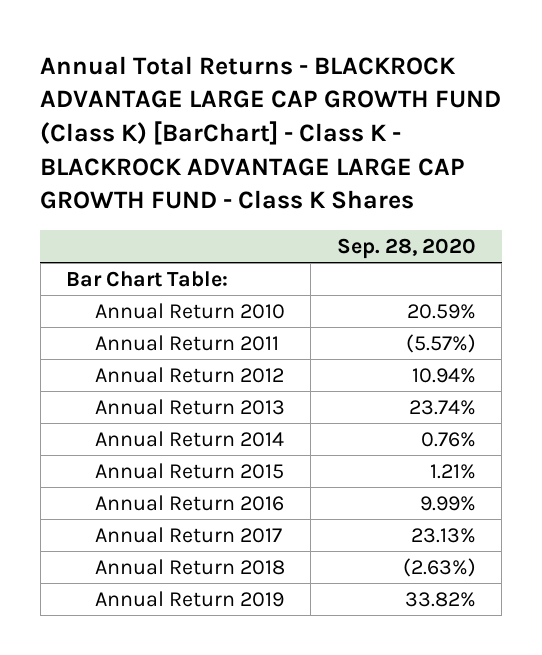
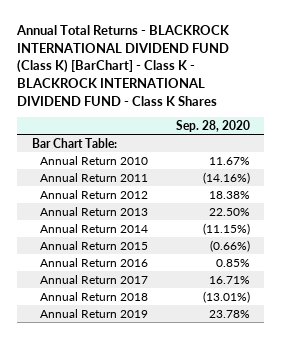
[40,55,502,210] Annual Total Returns - BLACKROCK ADVANTAGE LARGE CAP GROWTH FUND (Class K) [BarChart] - Class K - BLACKROCK ADVANTAGE LARGE CAP GROWTH FUND - Class K Shares -> [16,25,231,106] Annual Total Returns - BLACKROCK INTERNATIONAL DIVIDEND FUND (Class K) [BarChart] - Class K - BLACKROCK INTERNATIONAL DIVIDEND FUND - Class K Shares
[406,303,476,319] 20.59% -> [209,156,251,165] 11.67%
[405,333,476,353] (5.57%) -> [203,171,251,184] (14.16%)
[411,367,476,383] 10.94% -> [209,190,251,199] 18.38%
[408,399,476,415] 23.74% -> [209,207,251,216] 22.50%
[420,431,476,447] 0.76% -> [203,222,251,235] (11.15%)
[429,463,476,479] 1.21% -> [210,239,251,252] (0.66%)
[419,495,476,511] 9.99% -> [216,258,251,267] 0.85%
[410,527,476,543] 23.13% -> [209,275,251,284] 16.71%
[402,557,476,577] (2.63%) -> [203,290,251,303] (13.01%)
[404,591,476,607] 33.82% -> [209,309,251,318] 23.78%

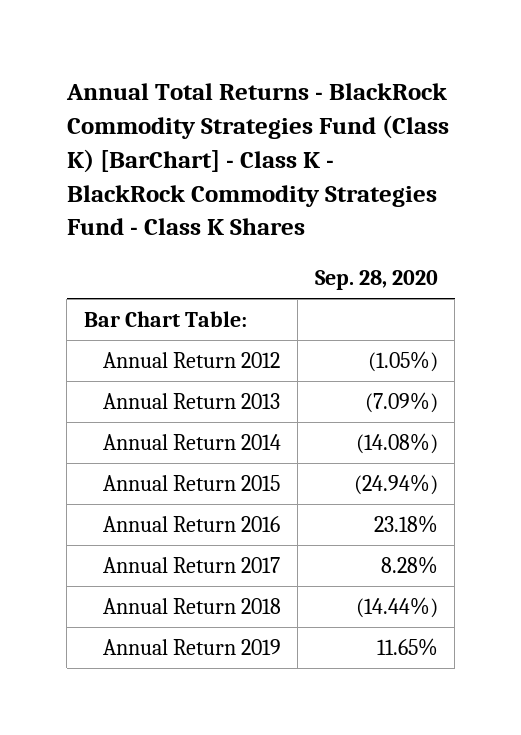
[16,25,231,106] Annual Total Returns - BLACKROCK INTERNATIONAL DIVIDEND FUND (Class K) [BarChart] - Class K - BLACKROCK INTERNATIONAL DIVIDEND FUND - Class K Shares -> [65,83,449,236] Annual Total Returns - BlackRock Commodity Strategies Fund (Class K) [BarChart] - Class K - BlackRock Commodity Strategies Fund - Class K Shares
[39,155,148,165] Annual Return 2010 -> none
[39,172,148,182] Annual Return 2011 -> none
[209,190,251,199] 18.38% -> [367,350,438,372] (1.05%)
[209,207,251,216] 22.50% -> [364,391,438,413] (7.09%)
[203,222,251,235] (11.15%) -> [355,432,438,454] (14.08%)
[210,239,251,252] (0.66%) -> [353,473,438,495] (24.94%)
[216,258,251,267] 0.85% -> [373,514,438,533] 23.18%
[209,275,251,284] 16.71% -> [380,555,438,574] 8.28%
[203,290,251,303] (13.01%) -> [355,596,438,618] (14.44%)
[209,309,251,318] 23.78% -> [376,637,438,656] 11.65%

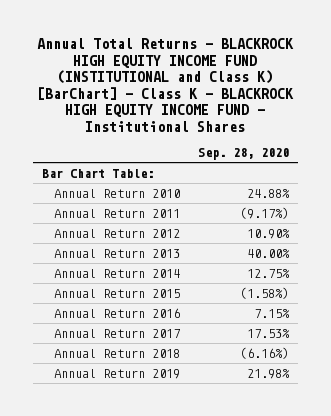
[65,83,449,236] Annual Total Returns - BlackRock Commodity Strategies Fund (Class K) [BarChart] - Class K - BlackRock Commodity Strategies Fund - Class K Shares -> [37,38,295,132] Annual Total Returns - BLACKROCK HIGH EQUITY INCOME FUND (INSTITUTIONAL and Class K) [BarChart] - Class K - BLACKROCK HIGH EQUITY INCOME FUND - Institutional Shares
none -> [54,188,181,198] Annual Return 2010
none -> [54,208,181,218] Annual Return 2011
[367,350,438,372] (1.05%) -> [247,228,291,239] 10.90%
[364,391,438,413] (7.09%) -> [247,248,291,258] 40.00%
[355,432,438,454] (14.08%) -> [247,268,291,278] 12.75%
[353,473,438,495] (24.94%) -> [240,286,290,299] (1.58%)
[373,514,438,533] 23.18% -> [254,308,291,318] 7.15%
[380,555,438,574] 8.28% -> [247,328,291,338] 17.53%
[355,596,438,618] (14.44%) -> [240,346,290,359] (6.16%)
[376,637,438,656] 11.65% -> [247,368,291,379] 21.98%

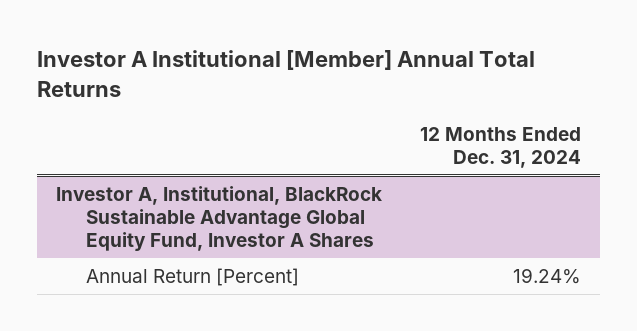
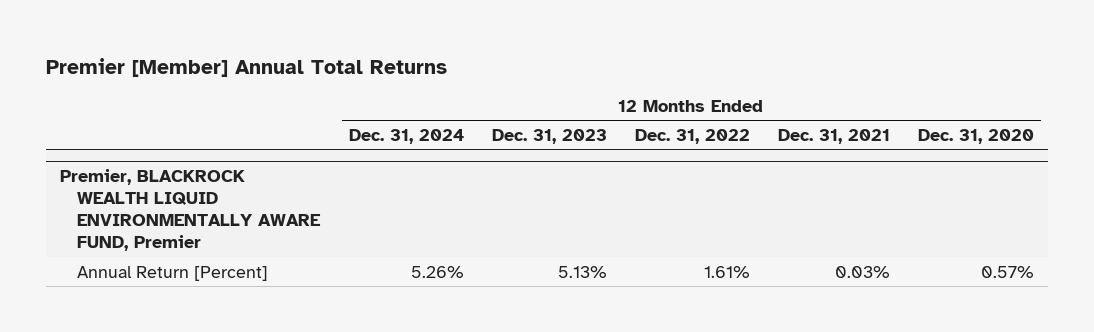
[37,50,536,97] Investor A Institutional [Member] Annual Total Returns -> [45,57,447,77] Premier [Member] Annual Total Returns
none -> [491,128,607,144] Dec. 31, 2023
none -> [634,128,750,144] Dec. 31, 2022
none -> [777,128,890,144] Dec. 31, 2021
none -> [917,128,1034,144] Dec. 31, 2020
[56,185,383,252] Investor A, Institutional, BlackRock Sustainable Advantage Global Equity Fund, Investor A Shares -> none
none -> [59,168,322,252] Premier, BLACKROCK WEALTH LIQUID ENVIRONMENTALLY AWARE FUND, Premier
[513,267,582,284] 19.24% -> [410,265,464,278] 5.26%

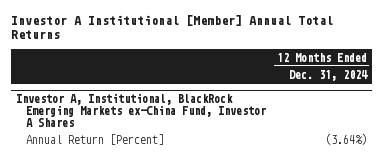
[45,57,447,77] Premier [Member] Annual Total Returns -> [10,15,333,40] Investor A Institutional [Member] Annual Total Returns
[491,128,607,144] Dec. 31, 2023 -> none
[634,128,750,144] Dec. 31, 2022 -> none
[777,128,890,144] Dec. 31, 2021 -> none
[917,128,1034,144] Dec. 31, 2020 -> none
[59,168,322,252] Premier, BLACKROCK WEALTH LIQUID ENVIRONMENTALLY AWARE FUND, Premier -> none
none -> [15,92,267,128] Investor A, Institutional, BlackRock Emerging Markets ex-China Fund, Investor A Shares
[410,265,464,278] 5.26% -> [324,132,367,145] (3.64%)

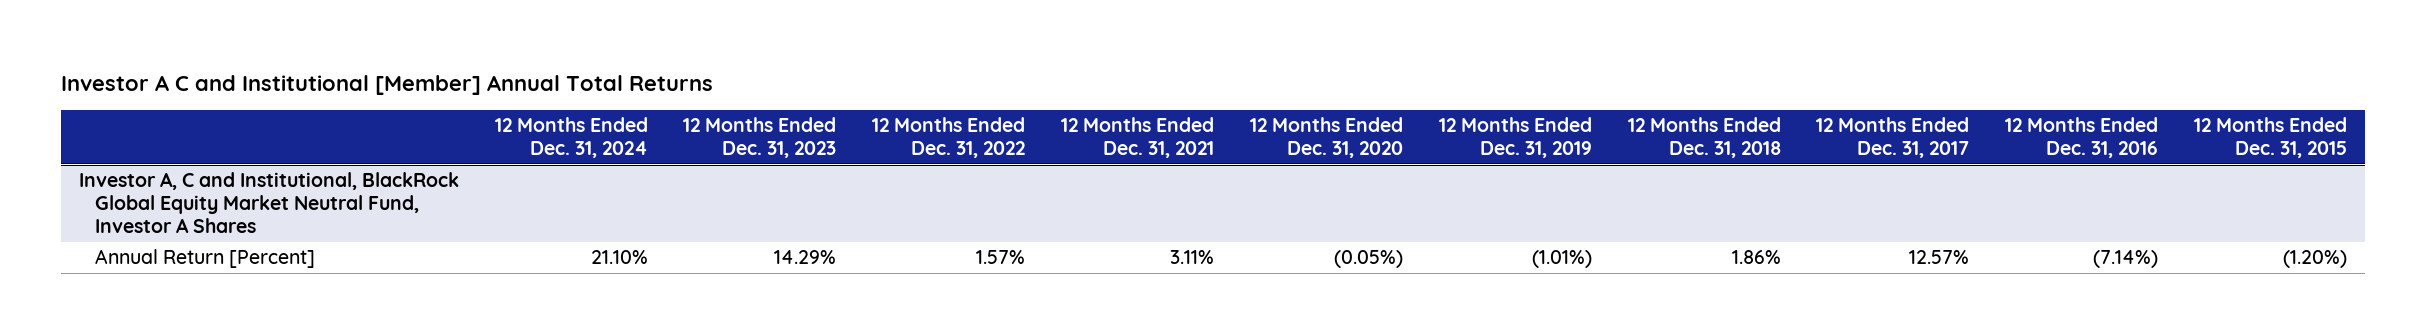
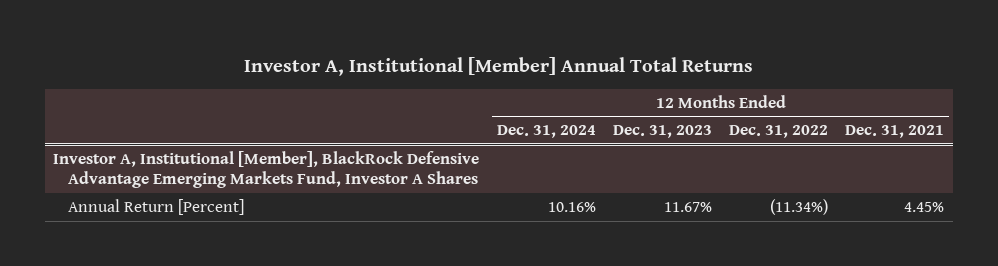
[60,74,713,95] Investor A C and Institutional [Member] Annual Total Returns -> [243,56,753,76] Investor A, Institutional [Member] Annual Total Returns
[1249,117,1403,159] 12 Months Ended Dec. 31, 2020 -> none
[1438,117,1592,159] 12 Months Ended Dec. 31, 2019 -> none
[1627,117,1781,159] 12 Months Ended Dec. 31, 2018 -> none
[1816,117,1970,159] 12 Months Ended Dec. 31, 2017 -> none
[2005,117,2159,159] 12 Months Ended Dec. 31, 2016 -> none
[2193,117,2347,159] 12 Months Ended Dec. 31, 2015 -> none
[78,172,459,234] Investor A, C and Institutional, BlackRock Global Equity Market Neutral Fund, Investor A Shares -> none
none -> [53,151,480,189] Investor A, Institutional [Member], BlackRock Defensive Advantage Emerging Markets Fund, Investor A Shares
[590,250,648,265] 21.10% -> [547,202,596,213] 10.16%
[774,250,837,265] 14.29% -> [663,202,712,213] 11.67%
[976,250,1026,265] 1.57% -> [770,199,829,216] (11.34%)
[1170,250,1215,265] 3.11% -> [904,202,945,213] 4.45%

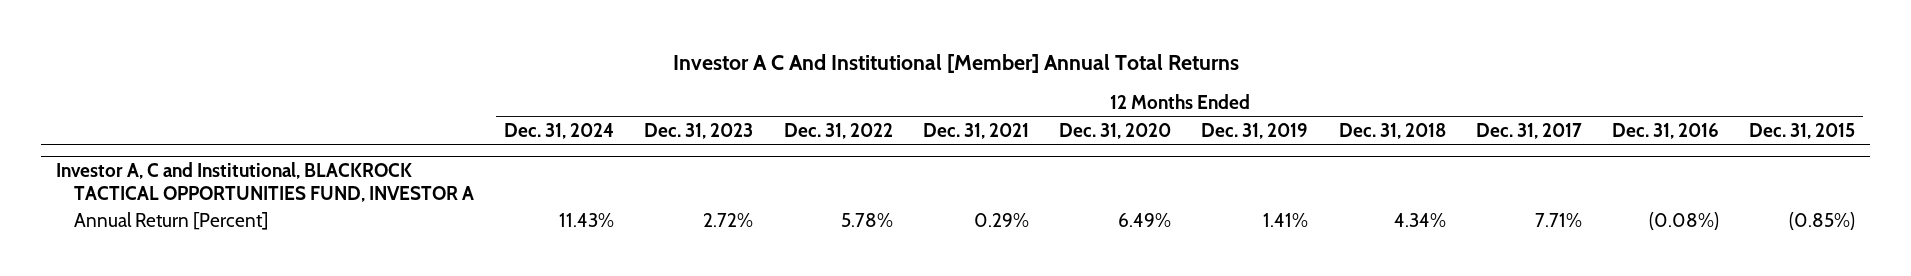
[243,56,753,76] Investor A, Institutional [Member] Annual Total Returns -> [672,53,1239,73] Investor A C And Institutional [Member] Annual Total Returns
none -> [1059,123,1172,140] Dec. 31, 2020
none -> [1201,123,1309,140] Dec. 31, 2019
none -> [1338,123,1446,140] Dec. 31, 2018
none -> [1475,123,1582,140] Dec. 31, 2017
none -> [1612,123,1720,140] Dec. 31, 2016
none -> [1749,123,1856,140] Dec. 31, 2015
[53,151,480,189] Investor A, Institutional [Member], BlackRock Defensive Advantage Emerging Markets Fund, Investor A Shares -> none
none -> [55,162,474,203] Investor A, C and Institutional, BLACKROCK TACTICAL OPPORTUNITIES FUND, INVESTOR A
[547,202,596,213] 10.16% -> [559,213,615,228] 11.43%
[663,202,712,213] 11.67% -> [703,213,754,228] 2.72%
[770,199,829,216] (11.34%) -> [840,213,893,228] 5.78%
[904,202,945,213] 4.45% -> [973,213,1029,228] 0.29%

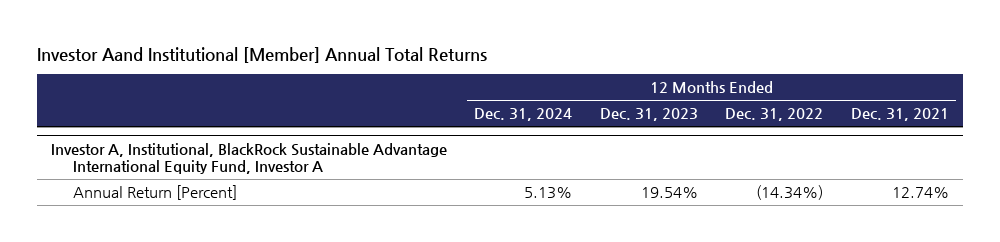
[672,53,1239,73] Investor A C And Institutional [Member] Annual Total Returns -> [36,46,487,63] Investor Aand Institutional [Member] Annual Total Returns
[1059,123,1172,140] Dec. 31, 2020 -> none
[1201,123,1309,140] Dec. 31, 2019 -> none
[1338,123,1446,140] Dec. 31, 2018 -> none
[1475,123,1582,140] Dec. 31, 2017 -> none
[1612,123,1720,140] Dec. 31, 2016 -> none
[1749,123,1856,140] Dec. 31, 2015 -> none
[55,162,474,203] Investor A, C and Institutional, BLACKROCK TACTICAL OPPORTUNITIES FUND, INVESTOR A -> none
none -> [50,142,447,175] Investor A, Institutional, BlackRock Sustainable Advantage International Equity Fund, Investor A
[559,213,615,228] 11.43% -> [524,187,573,200] 5.13%
[703,213,754,228] 2.72% -> [640,187,698,199] 19.54%
[840,213,893,228] 5.78% -> [756,185,824,201] (14.34%)
[973,213,1029,228] 0.29% -> [891,187,949,199] 12.74%

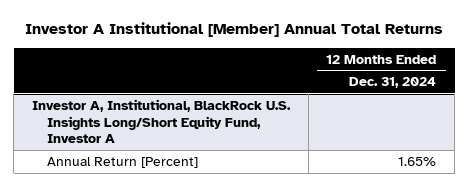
[36,46,487,63] Investor Aand Institutional [Member] Annual Total Returns -> [25,22,444,38] Investor A Institutional [Member] Annual Total Returns
[599,108,698,122] Dec. 31, 2023 -> none
[725,108,824,122] Dec. 31, 2022 -> none
[850,108,949,122] Dec. 31, 2021 -> none
[50,142,447,175] Investor A, Institutional, BlackRock Sustainable Advantage International Equity Fund, Investor A -> none
none -> [31,98,291,144] Investor A, Institutional, BlackRock U.S. Insights Long/Short Equity Fund, Investor A
[524,187,573,200] 5.13% -> [398,156,437,166] 1.65%

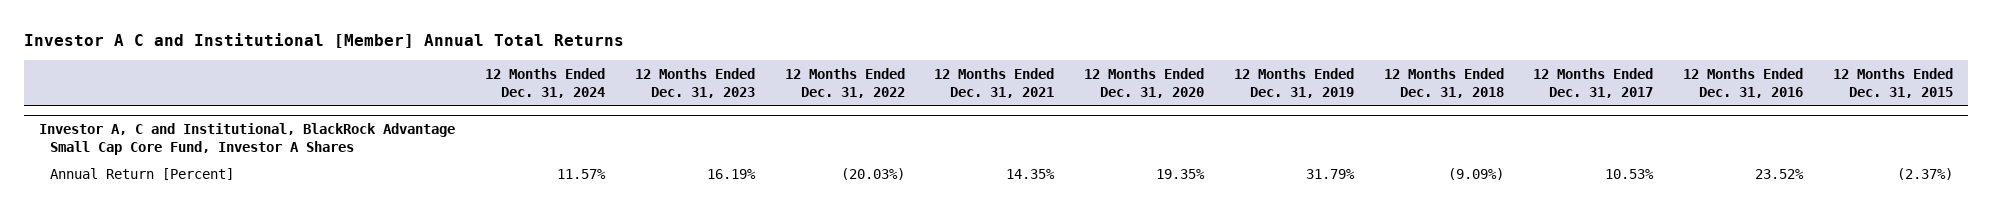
[25,22,444,38] Investor A Institutional [Member] Annual Total Returns -> [24,33,625,49] Investor A C and Institutional [Member] Annual Total Returns
none -> [634,67,755,99] 12 Months Ended Dec. 31, 2023
none -> [784,67,905,99] 12 Months Ended Dec. 31, 2022
none -> [934,67,1055,99] 12 Months Ended Dec. 31, 2021
none -> [1084,67,1205,99] 12 Months Ended Dec. 31, 2020
none -> [1233,67,1354,99] 12 Months Ended Dec. 31, 2019
none -> [1383,67,1504,99] 12 Months Ended Dec. 31, 2018
none -> [1533,67,1654,99] 12 Months Ended Dec. 31, 2017
none -> [1683,67,1804,99] 12 Months Ended Dec. 31, 2016
none -> [1832,67,1953,99] 12 Months Ended Dec. 31, 2015
[31,98,291,144] Investor A, Institutional, BlackRock U.S. Insights Long/Short Equity Fund, Investor A -> none
none -> [39,122,456,155] Investor A, C and Institutional, BlackRock Advantage Small Cap Core Fund, Investor A Shares
[398,156,437,166] 1.65% -> [557,168,607,179] 11.57%

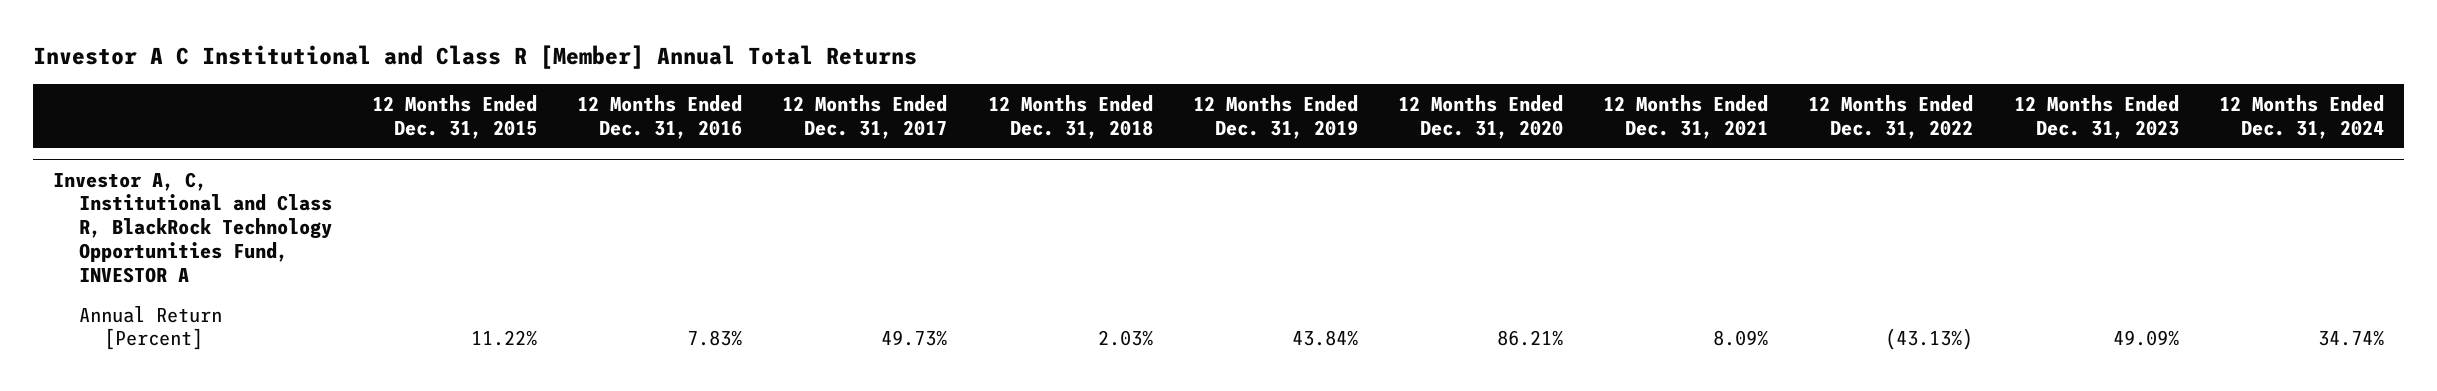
[24,33,625,49] Investor A C and Institutional [Member] Annual Total Returns -> [32,45,917,70] Investor A C Institutional and Class R [Member] Annual Total Returns
[39,122,456,155] Investor A, C and Institutional, BlackRock Advantage Small Cap Core Fund, Investor A Shares -> none
none -> [52,171,332,284] Investor A, C, Institutional and Class R, BlackRock Technology Opportunities Fund, INVESTOR A
[557,168,607,179] 11.57% -> [2317,330,2384,347] 34.74%
[706,168,756,179] 16.19% -> [2112,330,2179,347] 49.09%
[840,167,905,180] (20.03%) -> [1885,328,1974,351] (43.13%)
[1006,168,1056,179] 14.35% -> [1713,330,1769,347] 8.09%
[1156,168,1206,179] 19.35% -> [1496,330,1563,347] 86.21%
[1305,168,1355,179] 31.79% -> [1291,330,1358,347] 43.84%
[1447,167,1504,180] (9.09%) -> [1097,330,1153,347] 2.03%
[1605,168,1655,179] 10.53% -> [881,330,948,347] 49.73%
[1755,168,1805,179] 23.52% -> [687,330,743,347] 7.83%
[1896,167,1953,180] (2.37%) -> [470,330,537,347] 11.22%

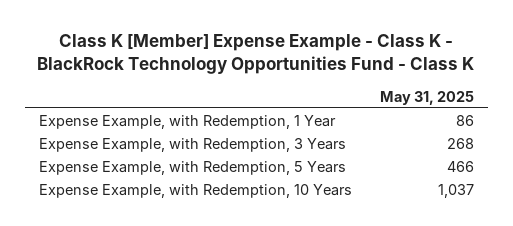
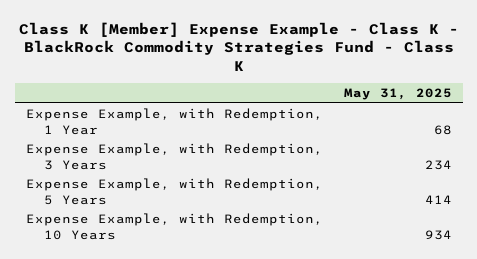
[37,34,475,75] Class K [Member] Expense Example - Class K - BlackRock Technology Opportunities Fund - Class K -> [18,21,459,72] Class K [Member] Expense Example - Class K - BlackRock Commodity Strategies Fund - Class K
[456,114,475,126] 86 -> [433,124,452,135] 68
[447,137,475,149] 268 -> [424,159,452,170] 234
[447,160,475,172] 466 -> [424,194,452,204] 414
[438,183,475,198] 1,037 -> [424,229,452,240] 934

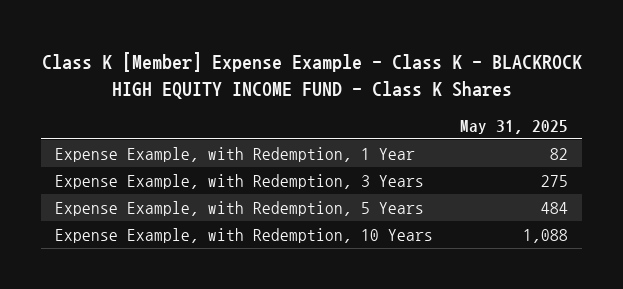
[18,21,459,72] Class K [Member] Expense Example - Class K - BlackRock Commodity Strategies Fund - Class K -> [41,52,582,99] Class K [Member] Expense Example - Class K - BLACKROCK HIGH EQUITY INCOME FUND - Class K Shares
[433,124,452,135] 68 -> [550,148,569,161] 82
[424,159,452,170] 234 -> [541,175,569,188] 275
[424,194,452,204] 414 -> [541,202,569,215] 484
[424,229,452,240] 934 -> [523,229,569,244] 1,088

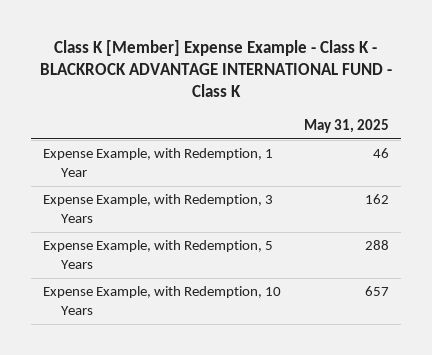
[41,52,582,99] Class K [Member] Expense Example - Class K - BLACKROCK HIGH EQUITY INCOME FUND - Class K Shares -> [39,39,392,98] Class K [Member] Expense Example - Class K - BLACKROCK ADVANTAGE INTERNATIONAL FUND - Class K
[550,148,569,161] 82 -> [373,148,390,159] 46
[541,175,569,188] 275 -> [365,194,390,205] 162
[541,202,569,215] 484 -> [365,240,390,251] 288
[523,229,569,244] 1,088 -> [365,286,390,297] 657

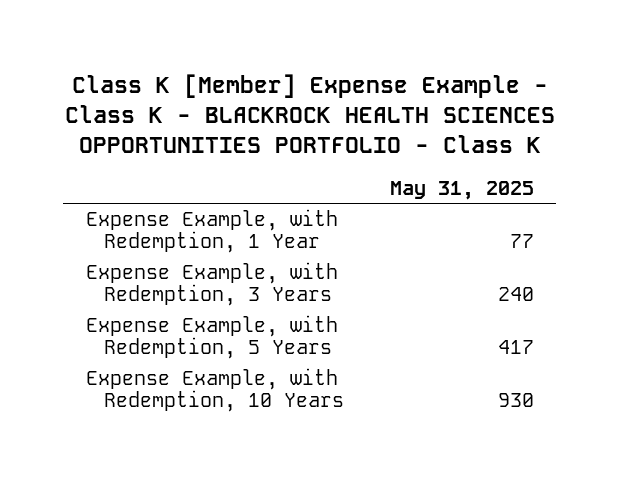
[39,39,392,98] Class K [Member] Expense Example - Class K - BLACKROCK ADVANTAGE INTERNATIONAL FUND - Class K -> [64,74,555,154] Class K [Member] Expense Example - Class K - BLACKROCK HEALTH SCIENCES OPPORTUNITIES PORTFOLIO - Class K
[373,148,390,159] 46 -> [509,234,534,249] 77
[365,194,390,205] 162 -> [497,287,534,302] 240
[365,240,390,251] 288 -> [497,340,534,355] 417
[365,286,390,297] 657 -> [497,393,534,408] 930

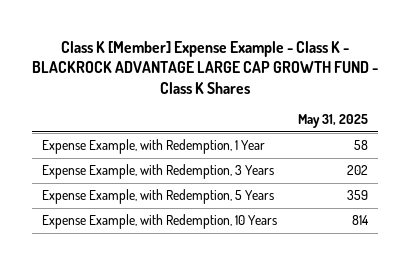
[64,74,555,154] Class K [Member] Expense Example - Class K - BLACKROCK HEALTH SCIENCES OPPORTUNITIES PORTFOLIO - Class K -> [32,40,379,94] Class K [Member] Expense Example - Class K - BLACKROCK ADVANTAGE LARGE CAP GROWTH FUND - Class K Shares
[509,234,534,249] 77 -> [353,140,368,151] 58
[497,287,534,302] 240 -> [346,165,368,176] 202
[497,340,534,355] 417 -> [346,190,368,201] 359
[497,393,534,408] 930 -> [351,215,369,226] 814

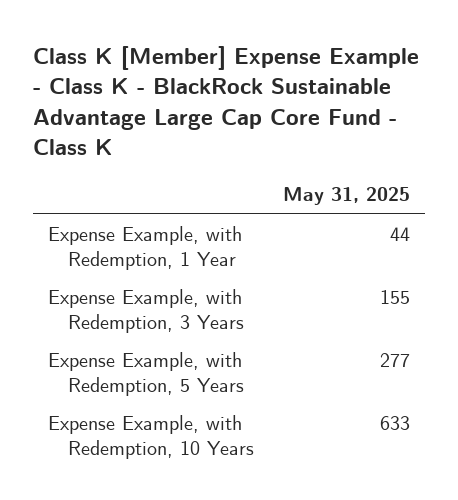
[32,40,379,94] Class K [Member] Expense Example - Class K - BLACKROCK ADVANTAGE LARGE CAP GROWTH FUND - Class K Shares -> [32,45,419,156] Class K [Member] Expense Example - Class K - BlackRock Sustainable Advantage Large Cap Core Fund - Class K
[353,140,368,151] 58 -> [390,227,411,242] 44
[346,165,368,176] 202 -> [380,290,411,305] 155
[346,190,368,201] 359 -> [380,353,411,368] 277
[351,215,369,226] 814 -> [380,416,411,431] 633

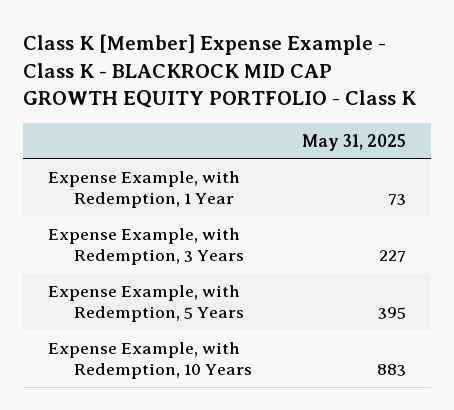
[32,45,419,156] Class K [Member] Expense Example - Class K - BlackRock Sustainable Advantage Large Cap Core Fund - Class K -> [22,34,417,109] Class K [Member] Expense Example - Class K - BLACKROCK MID CAP GROWTH EQUITY PORTFOLIO - Class K
[390,227,411,242] 44 -> [388,194,407,206] 73
[380,290,411,305] 155 -> [379,250,407,263] 227
[380,353,411,368] 277 -> [378,307,407,320] 395
[380,416,411,431] 633 -> [377,364,407,377] 883

